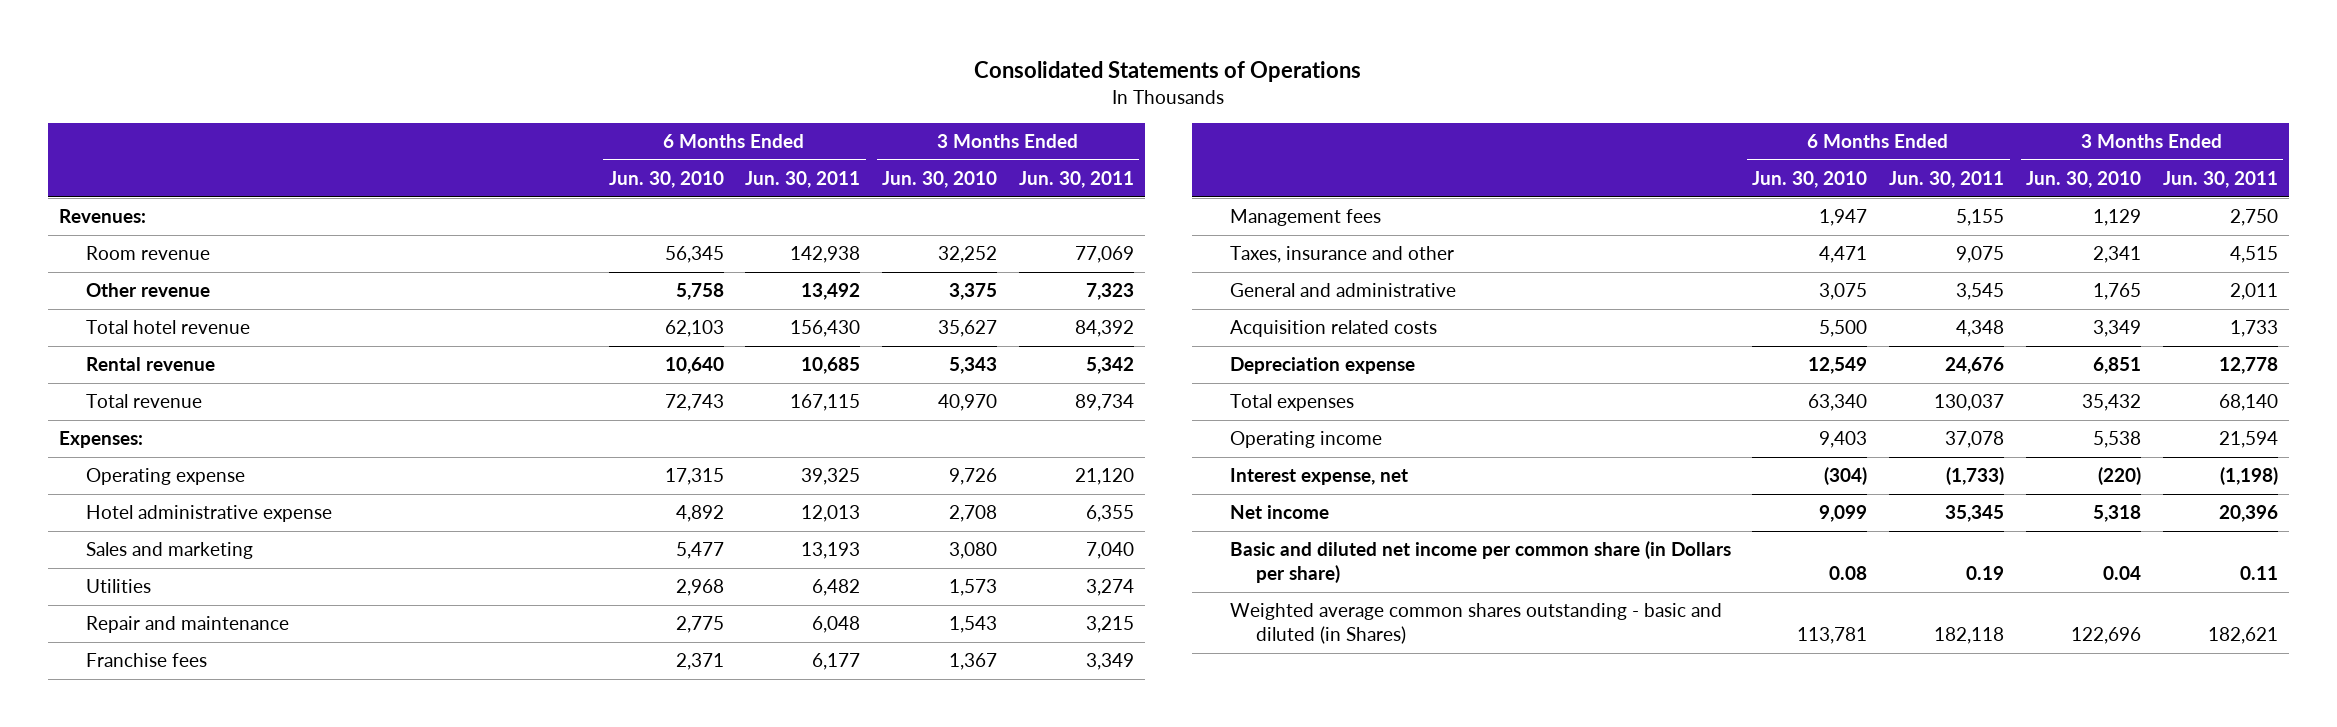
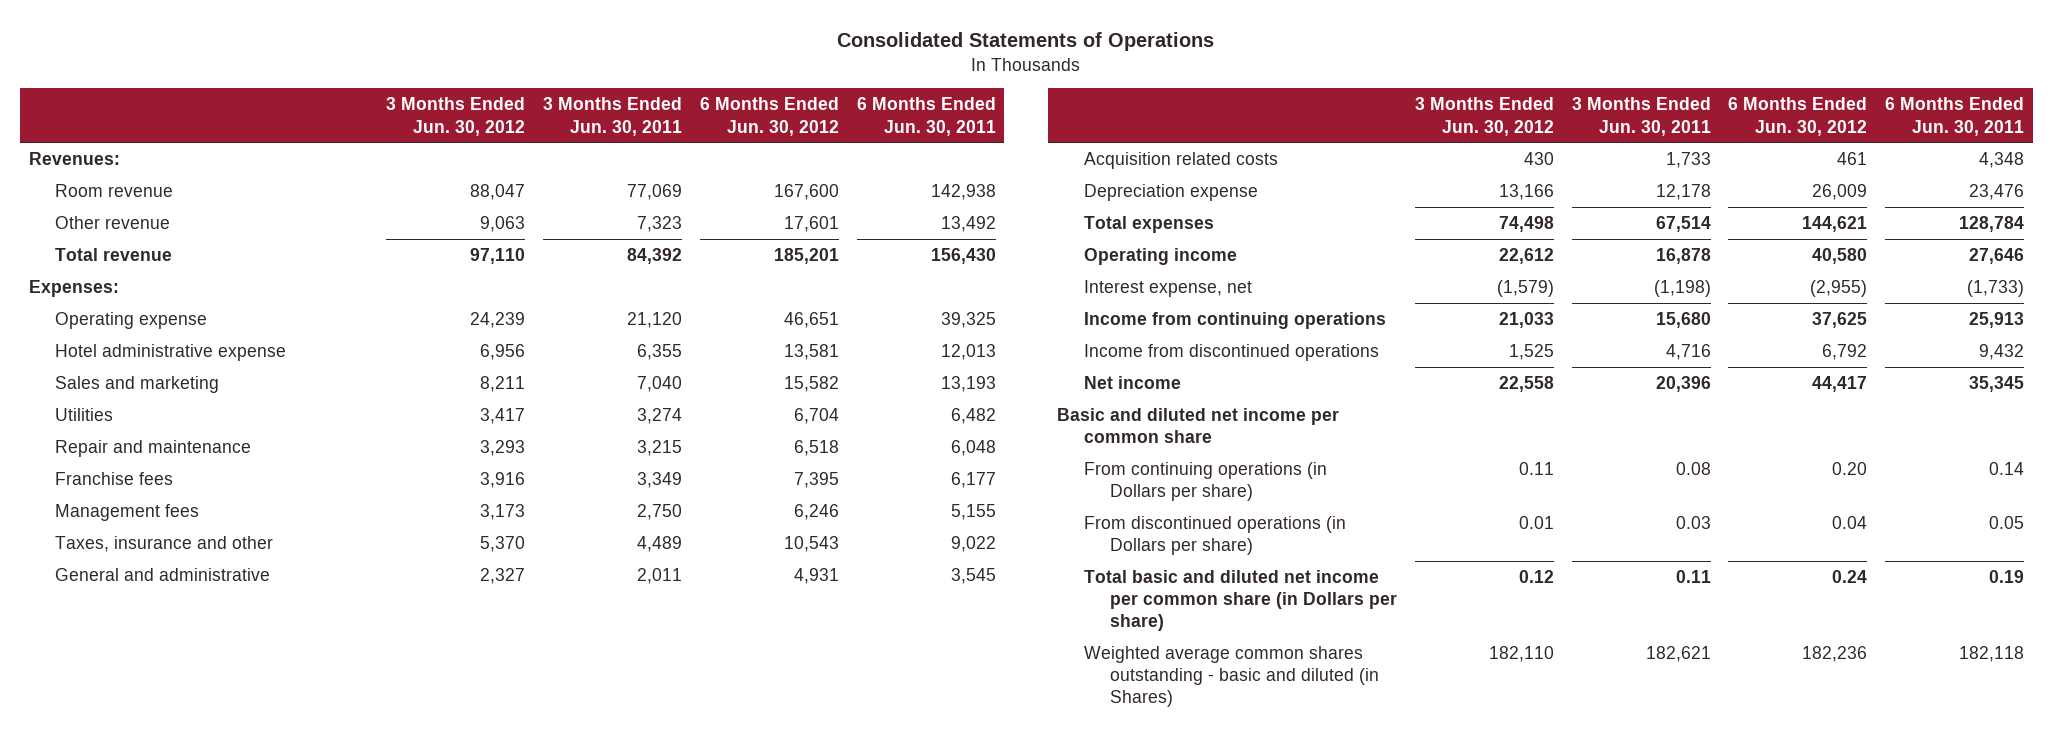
[608,171,724,189] Jun. 30, 2010 -> none
[881,171,997,189] Jun. 30, 2010 -> none
none -> [386,97,526,136] 3 Months Ended Jun. 30, 2012
none -> [699,97,839,136] 6 Months Ended Jun. 30, 2012
[85,320,250,335] Total hotel revenue -> none
[85,357,215,372] Rental revenue -> none
[790,394,861,412] 167,115 -> [930,247,996,264] 156,430
[1074,394,1134,412] 89,734 -> [627,247,683,264] 84,392
[1956,246,2005,264] 9,075 -> [950,535,996,552] 9,022
[2229,246,2278,264] 4,515 -> [637,535,683,552] 4,489
[1945,357,2005,375] 24,676 -> [1969,183,2025,200] 23,476
[2218,357,2278,375] 12,778 -> [1655,183,1711,200] 12,178
[1934,394,2005,412] 130,037 -> [1959,215,2025,232] 128,784
[2218,394,2278,412] 68,140 -> [1655,215,1711,232] 67,514
[1945,431,2005,449] 37,078 -> [1969,247,2025,264] 27,646
[2218,431,2278,449] 21,594 -> [1655,247,1711,264] 16,878
none -> [1083,311,1386,329] Income from continuing operations
none -> [1083,343,1379,361] Income from discontinued operations
none -> [1057,407,1340,444] Basic and diluted net income per common share
none -> [1083,461,1327,502] From continuing operations (in Dollars per share)
none -> [1083,515,1346,556] From discontinued operations (in Dollars per share)
[1229,541,1731,583] Basic and diluted net income per common share (in Dollars per share) -> [1083,569,1398,632] Total basic and diluted net income per common share (in Dollars per share)

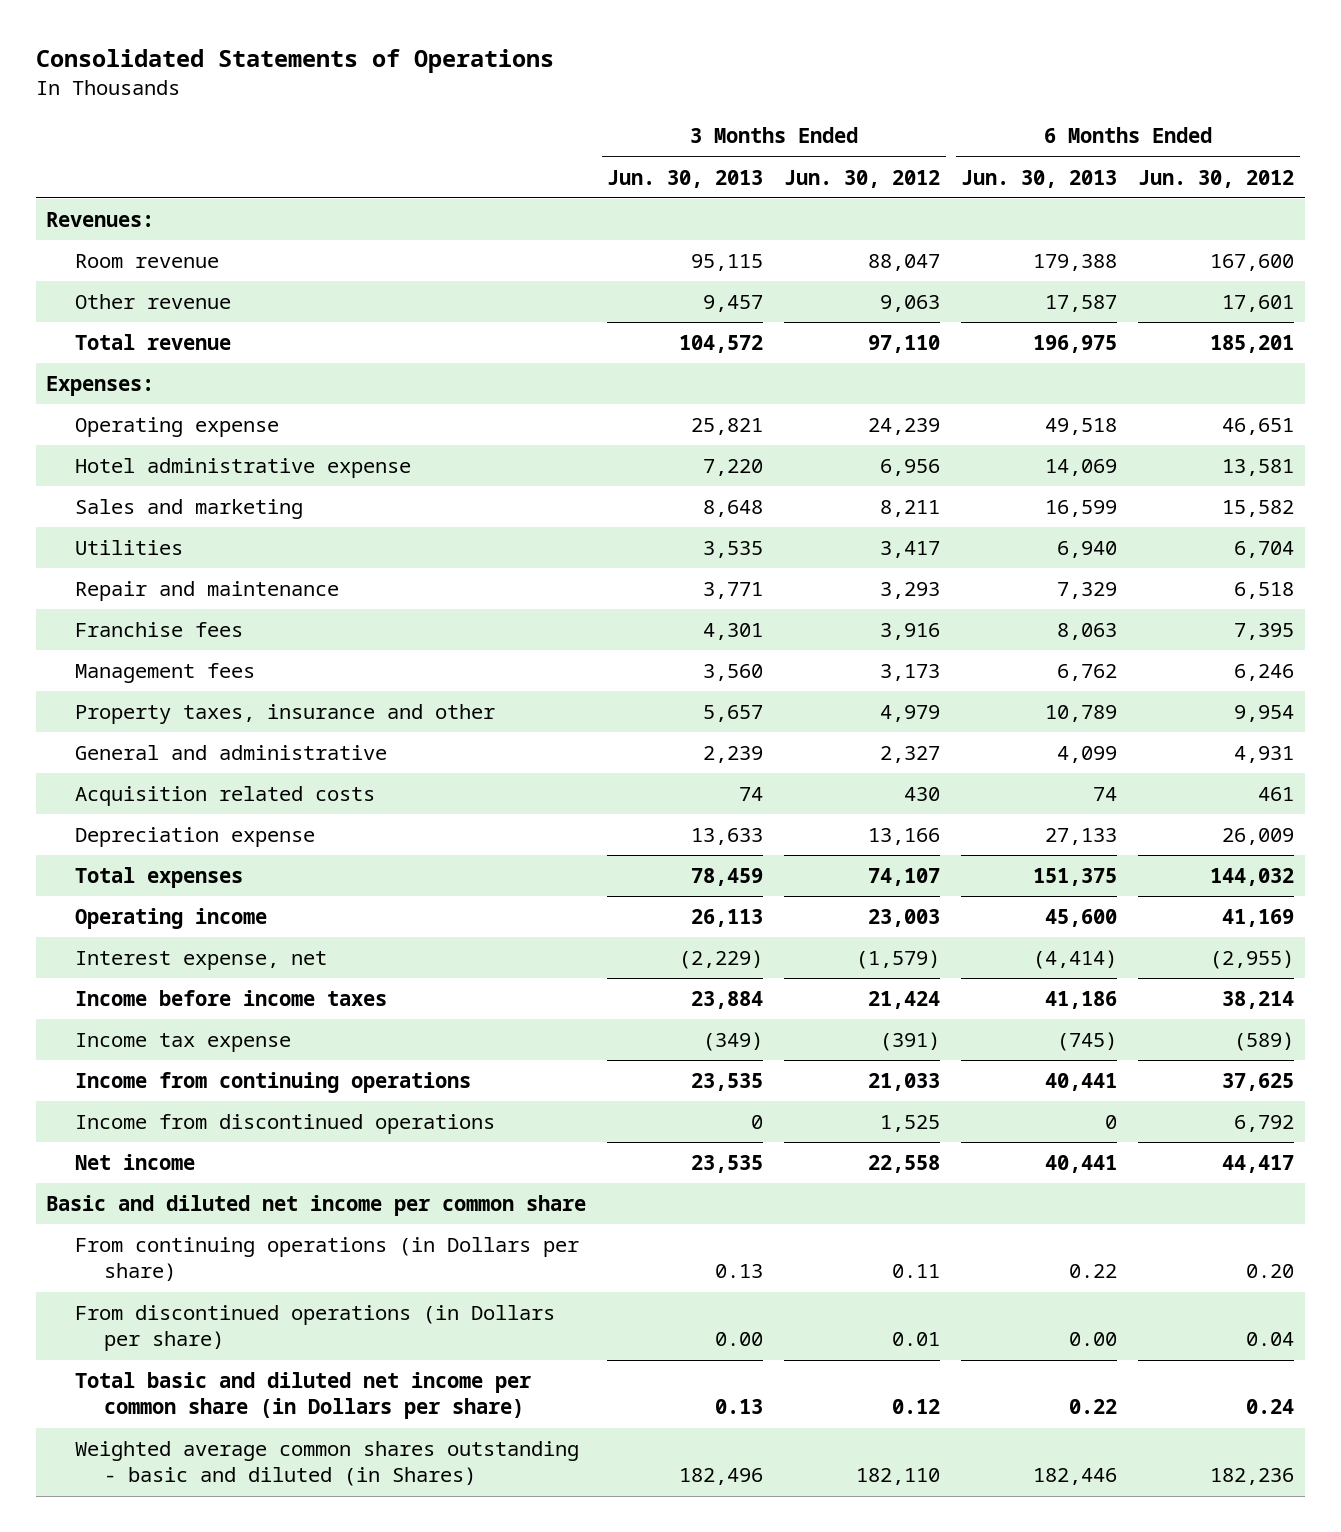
[543,97,683,136] 3 Months Ended Jun. 30, 2011 -> none
[856,97,996,136] 6 Months Ended Jun. 30, 2011 -> none
none -> [607,169,764,188] Jun. 30, 2013
none -> [961,169,1118,188] Jun. 30, 2013
[55,535,274,552] Taxes, insurance and other -> [74,703,495,724] Property taxes, insurance and other
[480,535,526,552] 5,370 -> [880,704,941,722] 4,979
[783,535,839,552] 10,543 -> [1234,704,1295,722] 9,954
[1498,215,1554,232] 74,498 -> [868,867,941,886] 74,107
[1802,215,1868,232] 144,621 -> [1210,867,1295,886] 144,032
[1498,247,1554,264] 22,612 -> [868,908,941,927] 23,003
[1812,247,1868,264] 40,580 -> [1222,908,1295,927] 41,169
none -> [74,989,387,1006] Income before income taxes
none -> [74,1032,291,1052] Income tax expense

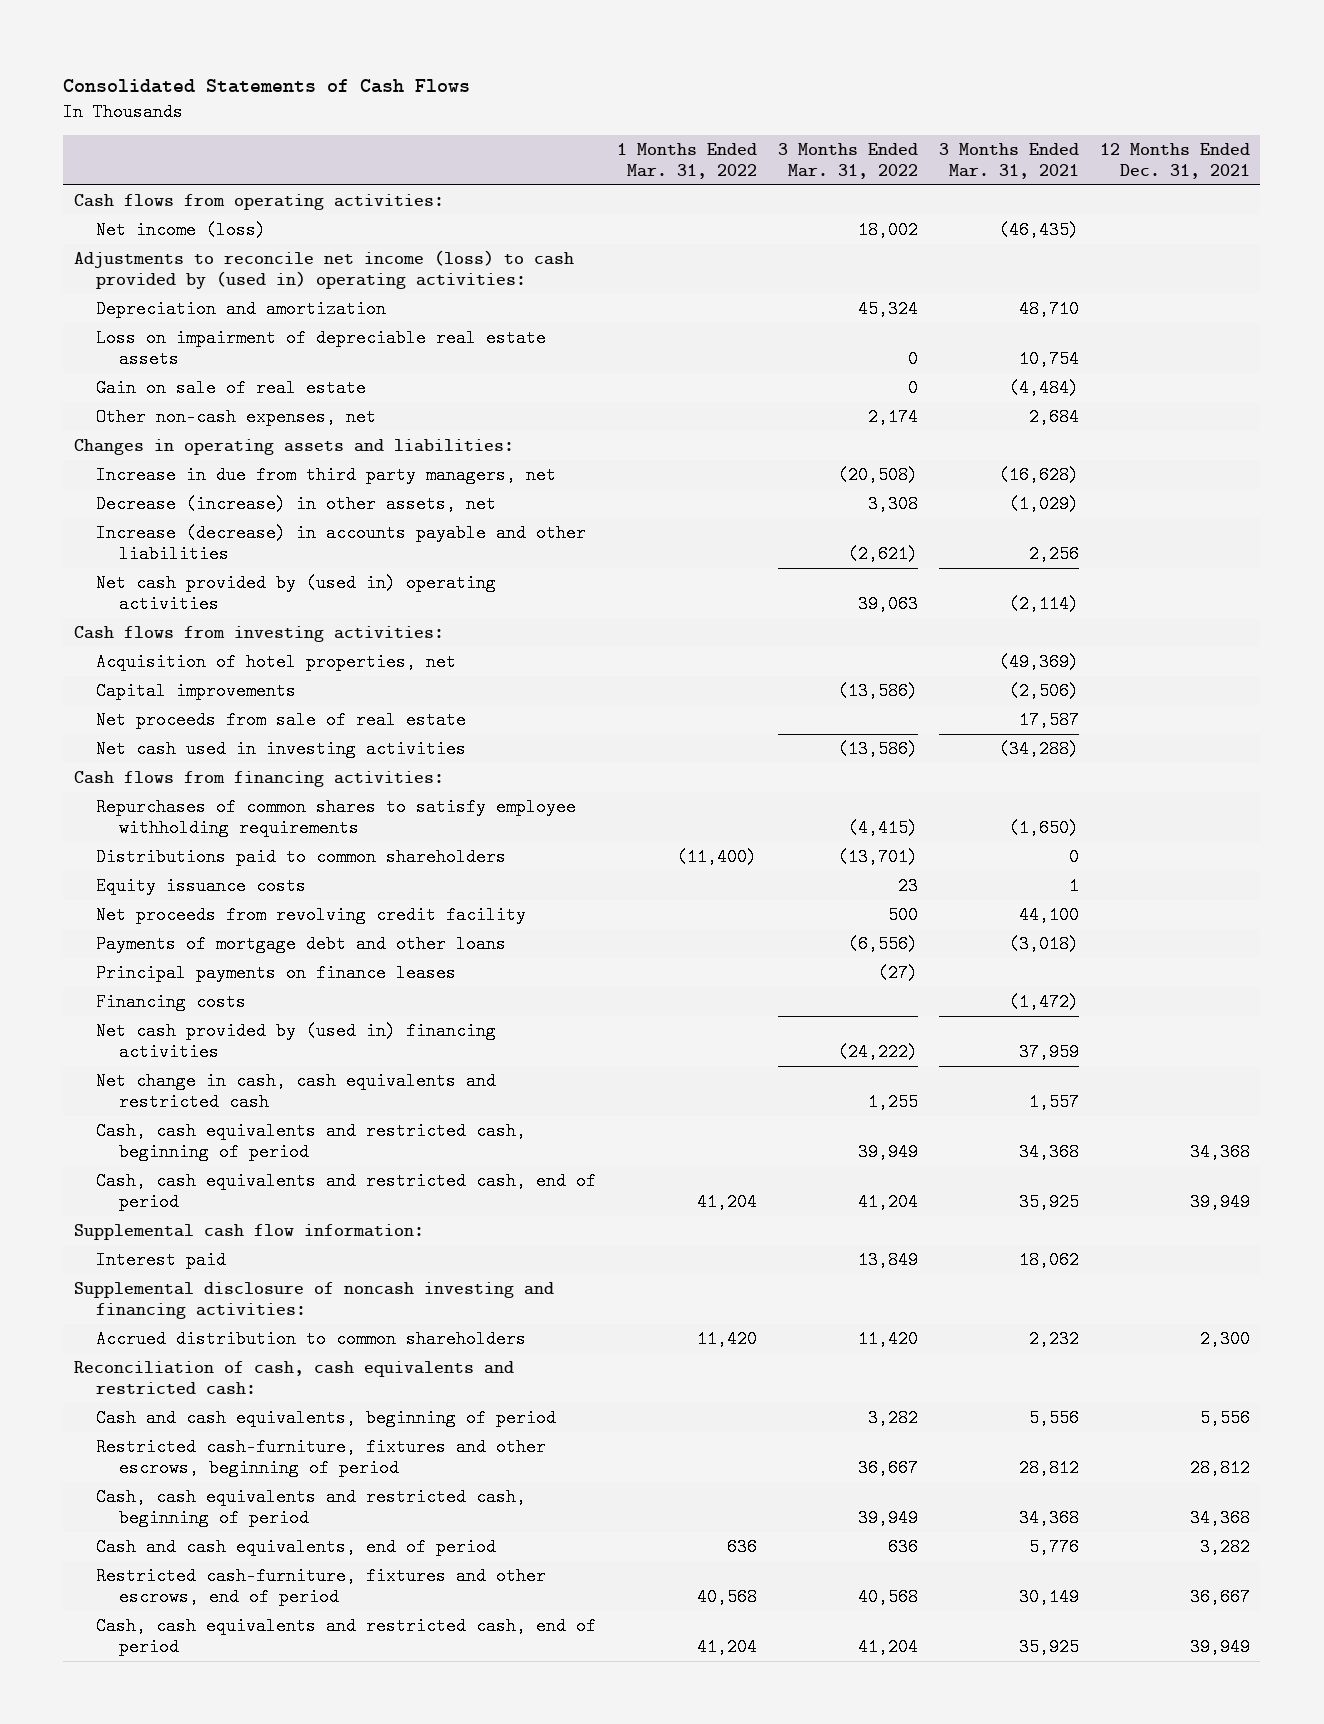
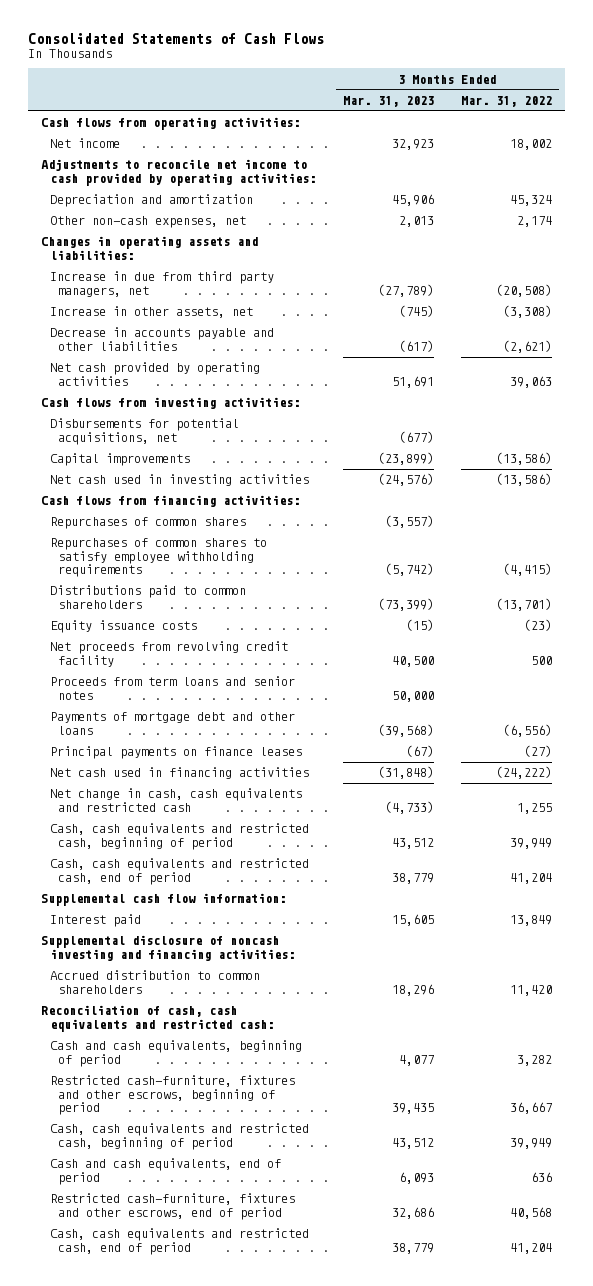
[617,142,758,180] 1 Months Ended Mar. 31, 2022 -> none
[938,142,1079,180] 3 Months Ended Mar. 31, 2021 -> none
[1099,142,1250,180] 12 Months Ended Dec. 31, 2021 -> none
none -> [342,96,434,108] Mar. 31, 2023
[96,220,267,239] Net income (loss) -> [49,138,120,149] Net income
[73,249,574,290] Adjustments to reconcile net income (loss) to cash provided by (used in) operating activities: -> [41,159,316,186] Adjustments to reconcile net income to cash provided by operating activities:
[96,328,547,369] Loss on impairment of depreciable real estate assets -> none
[96,378,367,397] Gain on sale of real estate -> none
[96,494,497,513] Decrease (increase) in other assets, net -> [49,306,253,319] Increase in other assets, net
[868,494,919,513] 3,308 -> [502,305,552,319] (3,308)
[96,523,587,564] Increase (decrease) in accounts payable and other liabilities -> [49,327,274,351] Decrease in accounts payable and other liabilities
[96,573,497,614] Net cash provided by (used in) operating activities -> [49,362,260,386] Net cash provided by operating activities
[96,652,457,671] Acquisition of hotel properties, net -> none
none -> [49,418,239,445] Disbursements for potential acquisitions, net
[96,710,467,729] Net proceeds from sale of real estate -> none
none -> [49,517,246,530] Repurchases of common shares
[898,876,919,895] 23 -> [523,619,552,632] (23)
none -> [49,676,295,700] Proceeds from term loans and senior notes
[96,992,247,1011] Financing costs -> none
[96,1021,497,1062] Net cash provided by (used in) financing activities -> [49,767,309,780] Net cash used in financing activities

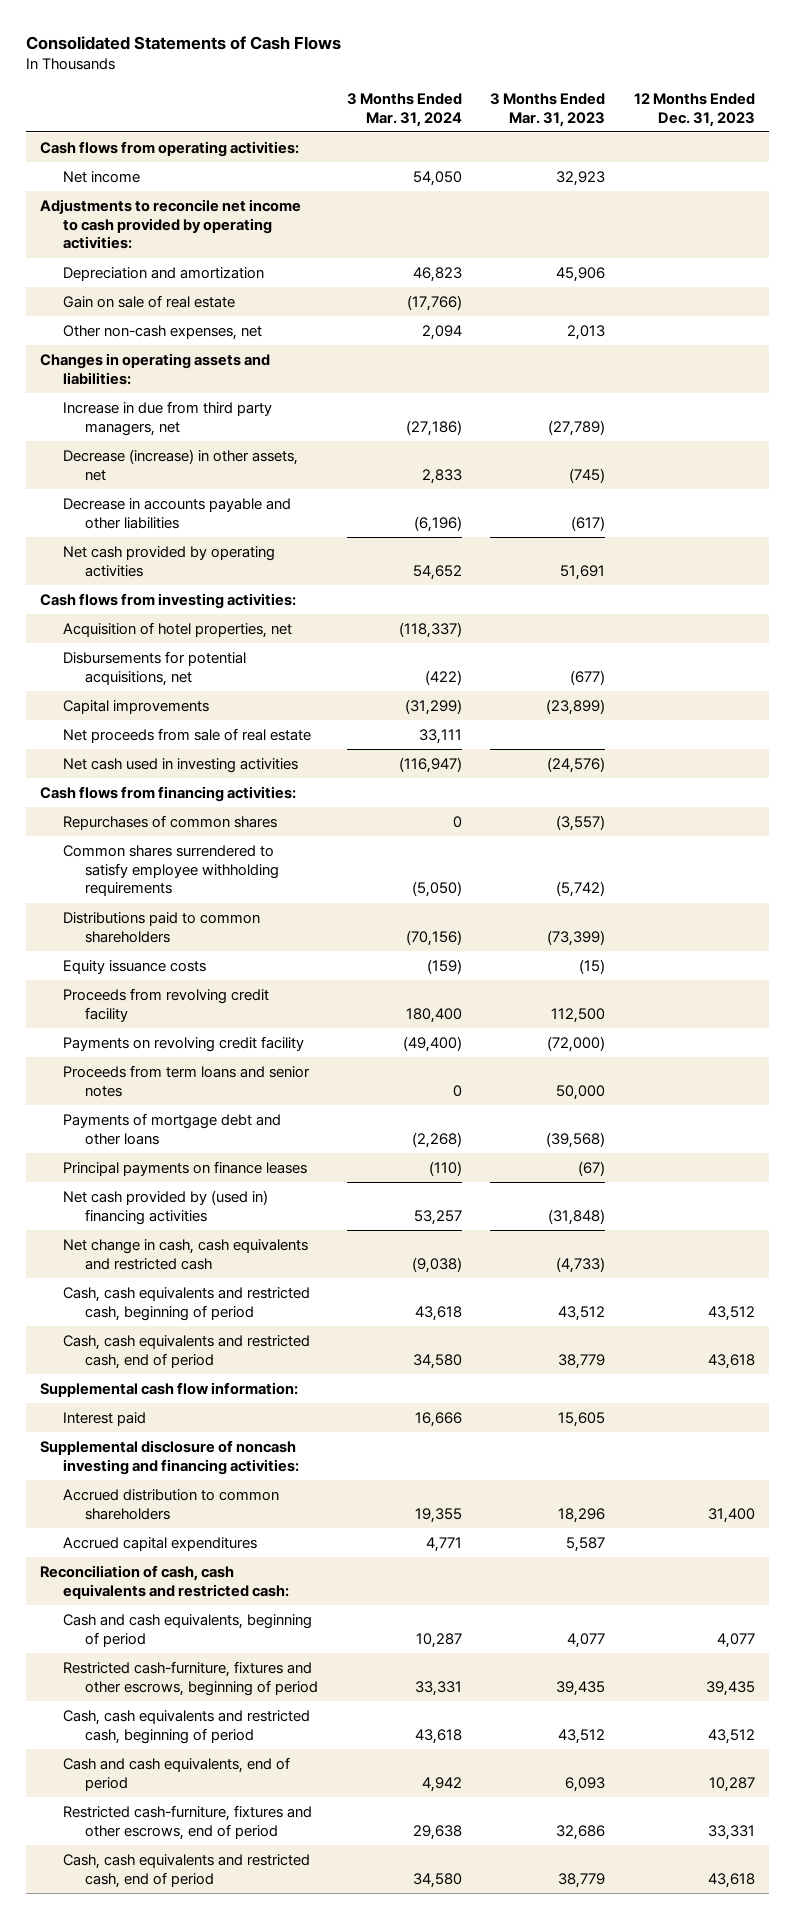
[460,96,552,108] Mar. 31, 2022 -> none
none -> [346,92,462,127] 3 Months Ended Mar. 31, 2024
none -> [633,92,755,127] 12 Months Ended Dec. 31, 2023
none -> [62,294,235,308] Gain on sale of real estate
[49,306,253,319] Increase in other assets, net -> [62,448,298,481] Decrease (increase) in other assets, net
none -> [62,621,292,638] Acquisition of hotel properties, net
none -> [62,727,311,743] Net proceeds from sale of real estate
[49,538,267,578] Repurchases of common shares to satisfy employee withholding requirements -> [62,844,280,897] Common shares surrendered to satisfy employee withholding requirements
[49,641,288,667] Net proceeds from revolving credit facility -> [62,987,269,1022] Proceeds from revolving credit facility
[391,655,434,667] 40,500 -> [551,1007,606,1023] 112,500
none -> [62,1035,304,1052] Payments on revolving credit facility
[49,767,309,780] Net cash used in financing activities -> [62,1189,268,1225] Net cash provided by (used in) financing activities
none -> [62,1536,257,1551] Accrued capital expenditures

